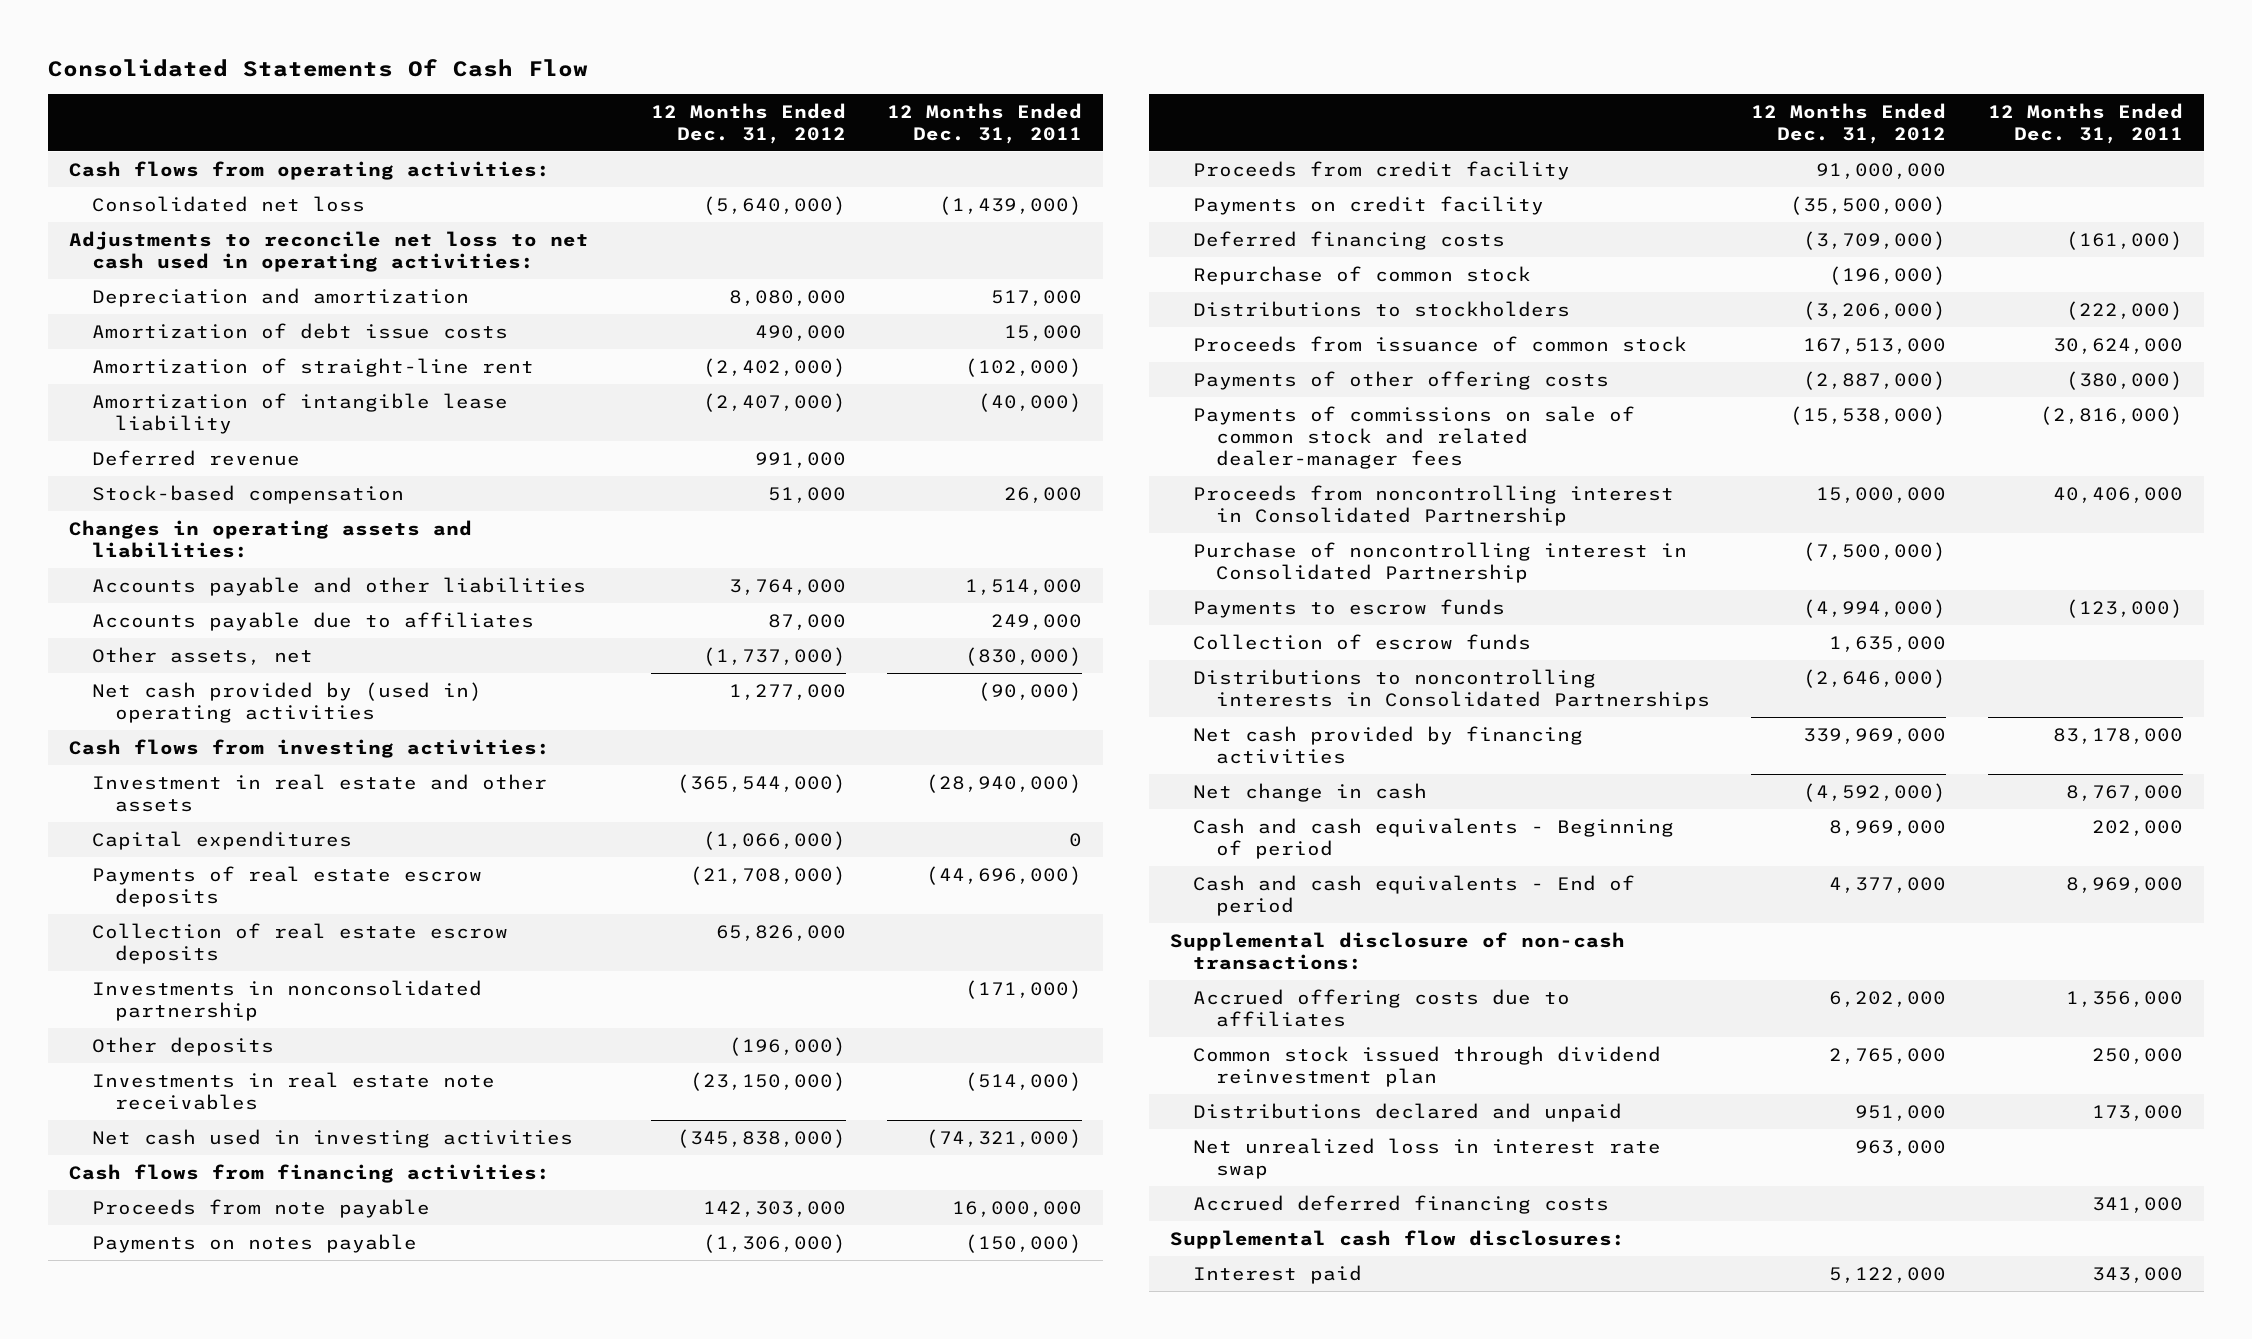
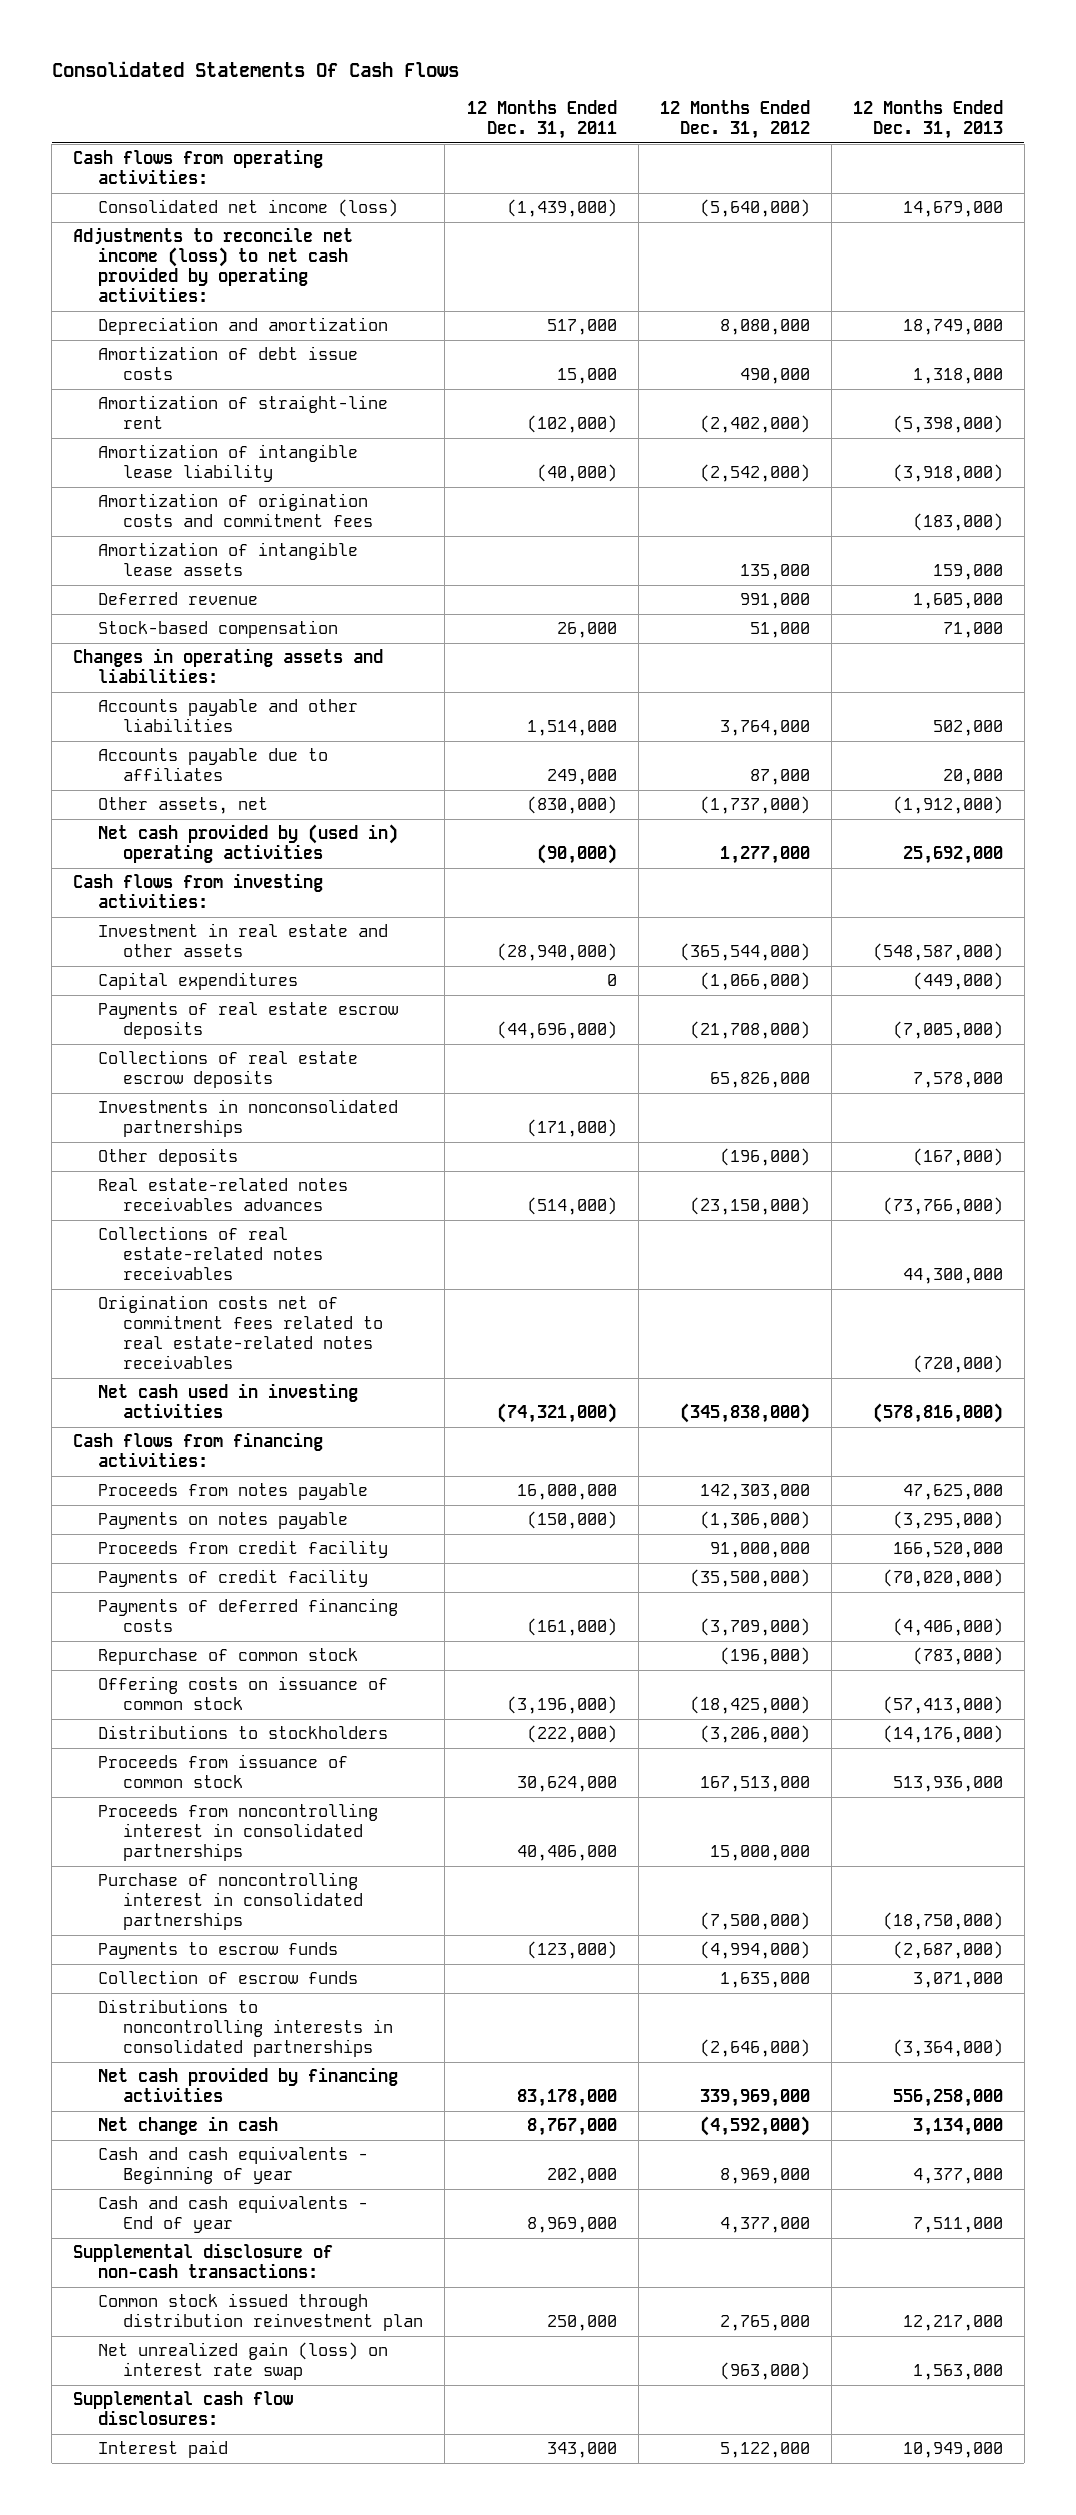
[47,58,588,77] Consolidated Statements Of Cash Flow -> [51,61,459,78] Consolidated Statements Of Cash Flows
none -> [852,99,1003,140] 12 Months Ended Dec. 31, 2013
[91,195,365,212] Consolidated net loss -> [98,199,399,218] Consolidated net income (loss)
[68,230,589,272] Adjustments to reconcile net loss to net cash used in operating activities: -> [73,227,354,303] Adjustments to reconcile net income (loss) to net cash provided by operating activities:
[702,392,846,412] (2,407,000) -> [699,464,810,483] (2,542,000)
none -> [98,493,374,528] Amortization of origination costs and commitment fees
none -> [98,542,359,577] Amortization of intangible lease assets
[91,922,508,964] Collection of real estate escrow deposits -> [98,1050,359,1089] Collections of real estate escrow deposits
[91,979,482,1021] Investments in nonconsolidated partnership -> [98,1099,399,1138] Investments in nonconsolidated partnerships
[91,1071,495,1110] Investments in real estate note receivables -> [98,1178,349,1212] Real estate-related notes receivables advances
none -> [98,1226,324,1281] Collections of real estate-related notes receivables
none -> [98,1295,384,1370] Origination costs net of commitment fees related to real estate-related notes receivables
[91,1198,430,1218] Proceeds from note payable -> [98,1483,369,1501] Proceeds from notes payable
[1192,195,1544,215] Payments on credit facility -> [98,1569,369,1588] Payments of credit facility
[1192,230,1505,250] Deferred financing costs -> [98,1598,399,1633] Payments of deferred financing costs
none -> [98,1676,389,1711] Offering costs on issuance of common stock
[1192,370,1609,390] Payments of other offering costs -> none
[1192,405,1635,469] Payments of commissions on sale of common stock and related dealer-manager fees -> none
[1192,484,1674,526] Proceeds from noncontrolling interest in Consolidated Partnership -> [98,1803,379,1862] Proceeds from noncontrolling interest in consolidated partnerships
[1192,541,1687,583] Purchase of noncontrolling interest in Consolidated Partnership -> [98,1872,364,1931] Purchase of noncontrolling interest in consolidated partnerships
[1192,668,1710,710] Distributions to noncontrolling interests in Consolidated Partnerships -> [98,1999,394,2058] Distributions to noncontrolling interests in consolidated partnerships
[1192,817,1674,859] Cash and cash equivalents - Beginning of period -> [98,2146,369,2185] Cash and cash equivalents - Beginning of year
[1192,874,1635,916] Cash and cash equivalents - End of period -> [98,2195,369,2234] Cash and cash equivalents - End of year
[1192,988,1570,1027] Accrued offering costs due to affiliates -> none
[1192,1102,1622,1122] Distributions declared and unpaid -> none
[1192,1194,1609,1214] Accrued deferred financing costs -> none
[1192,1045,1661,1087] Common stock issued through dividend reinvestment plan -> [98,2293,424,2332] Common stock issued through distribution reinvestment plan
[1192,1137,1661,1179] Net unrealized loss in interest rate swap -> [98,2342,389,2381] Net unrealized gain (loss) on interest rate swap
[1855,1139,1947,1156] 963,000 -> [719,2362,810,2381] (963,000)

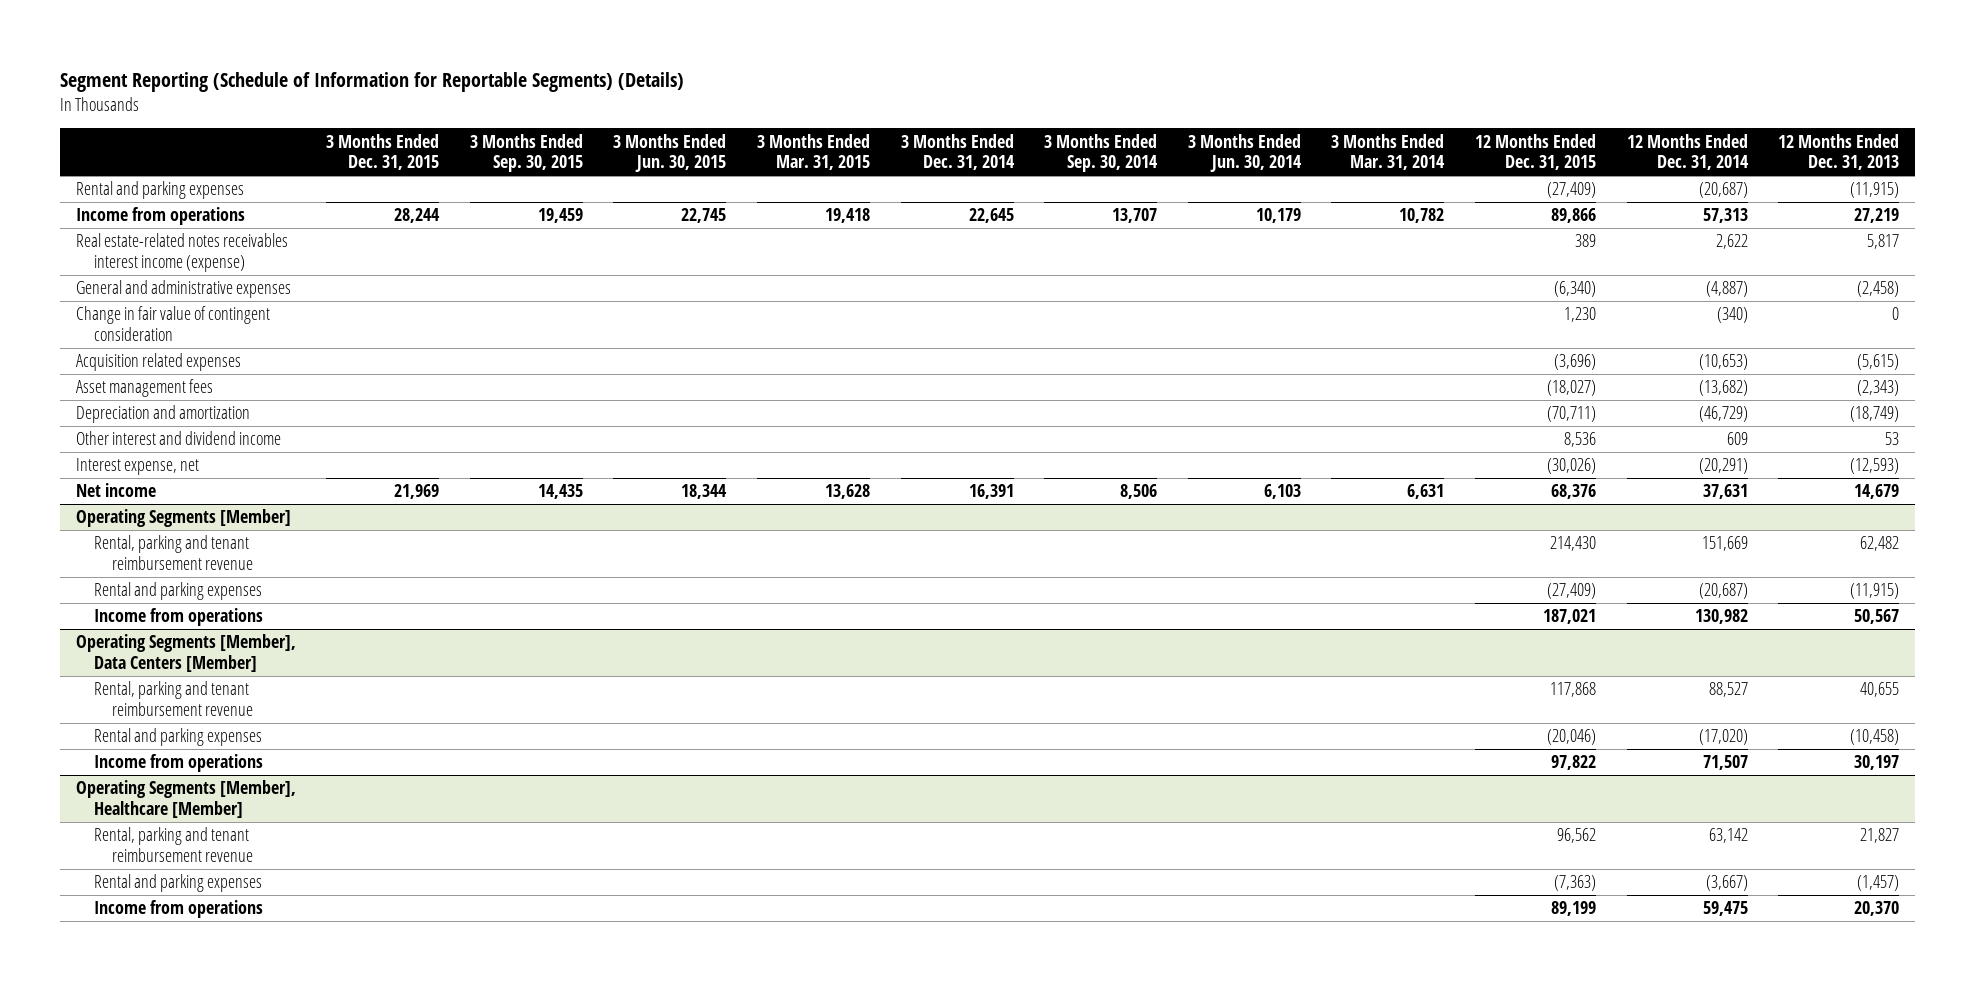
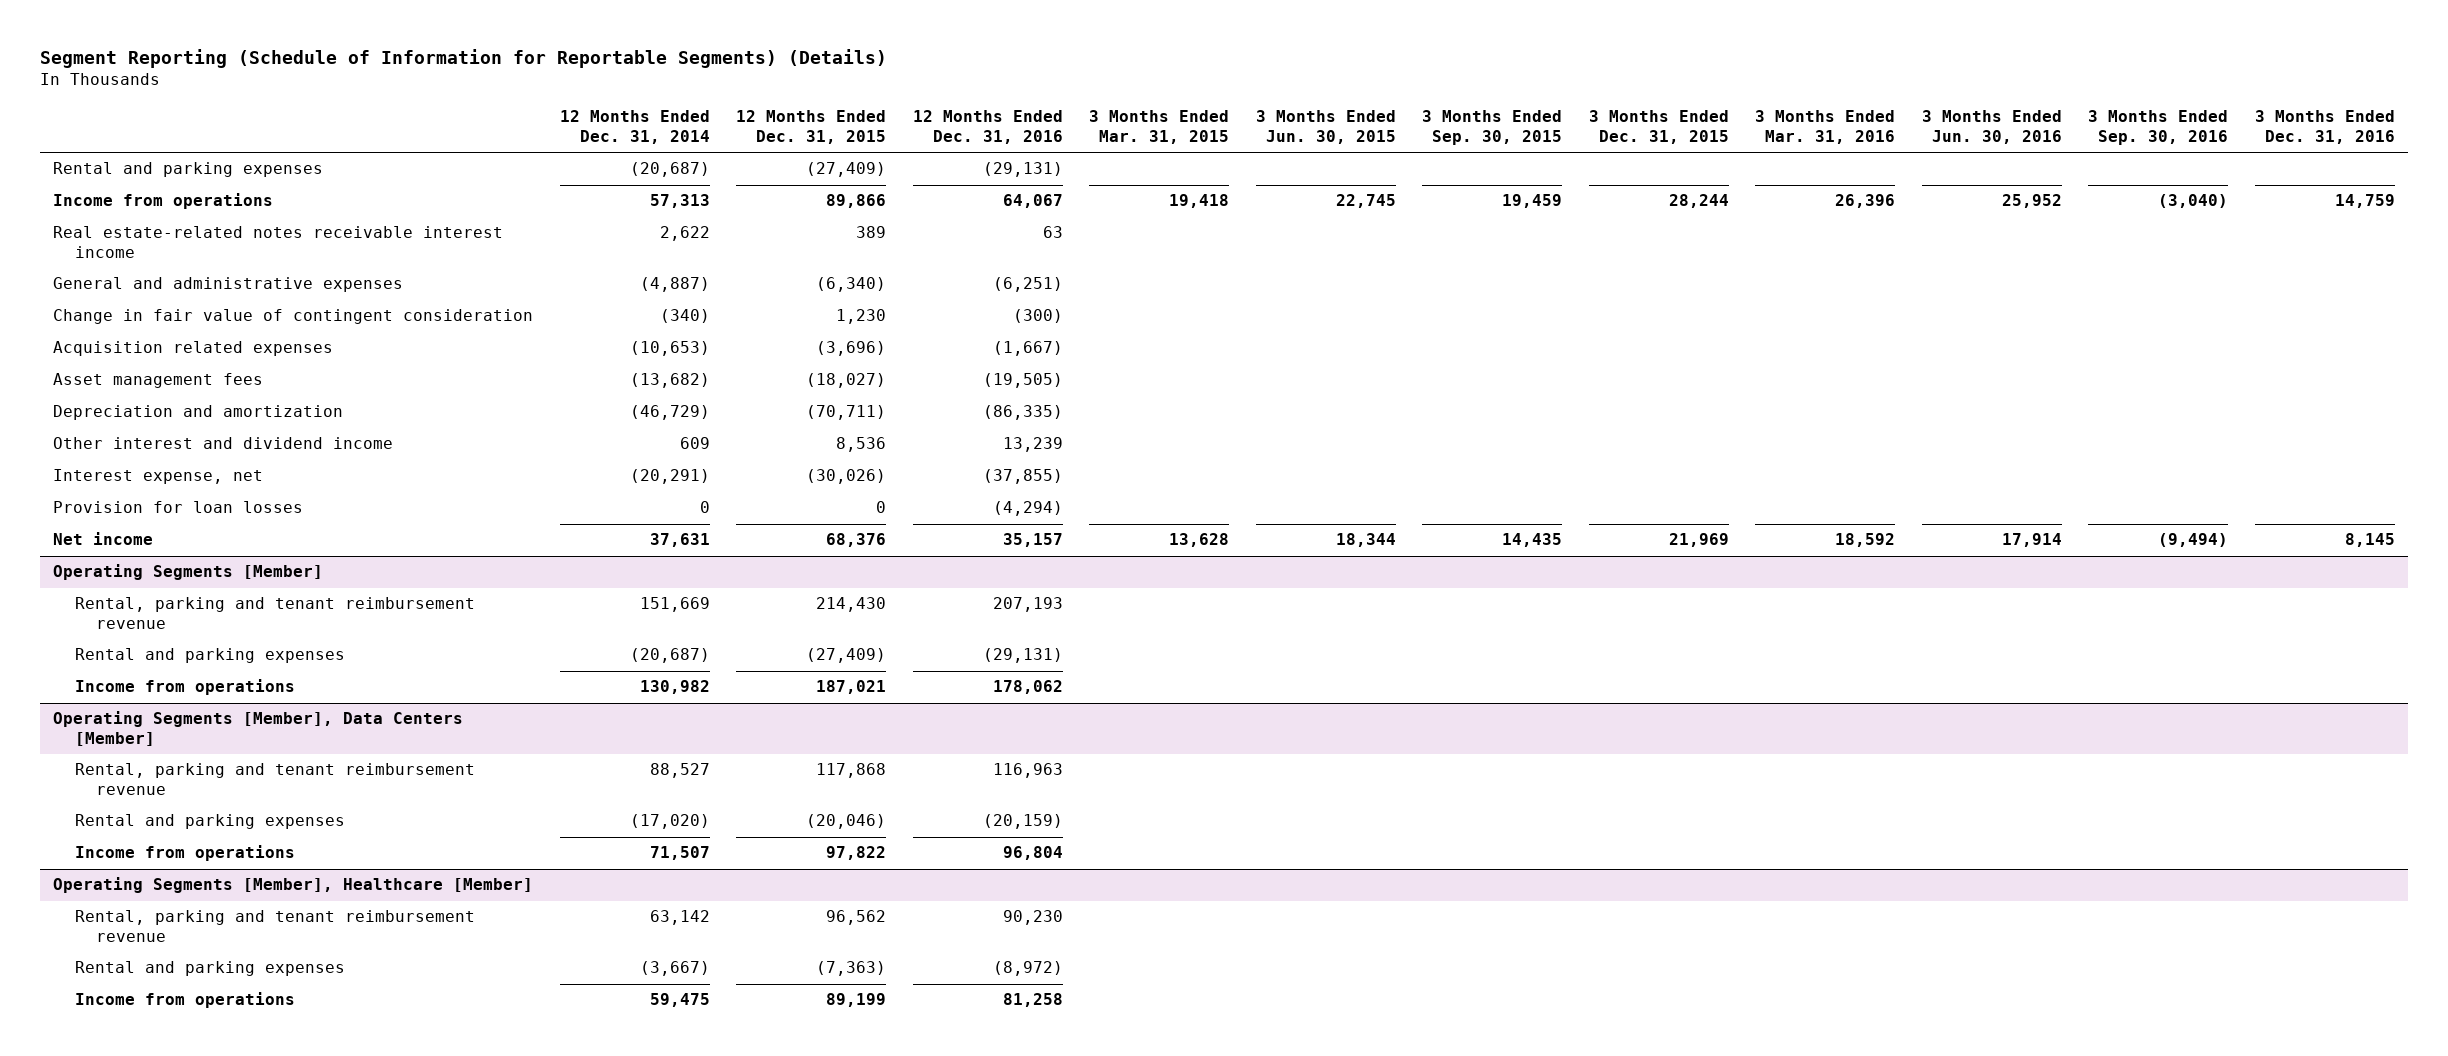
[900,133,1015,171] 3 Months Ended Dec. 31, 2014 -> none
[1044,133,1159,173] 3 Months Ended Sep. 30, 2014 -> none
[1187,133,1302,173] 3 Months Ended Jun. 30, 2014 -> none
[1331,133,1446,171] 3 Months Ended Mar. 31, 2014 -> none
[1778,133,1900,171] 12 Months Ended Dec. 31, 2013 -> none
none -> [912,110,1063,145] 12 Months Ended Dec. 31, 2016
none -> [1755,110,1896,145] 3 Months Ended Mar. 31, 2016
none -> [1921,110,2062,145] 3 Months Ended Jun. 30, 2016
none -> [2088,110,2229,146] 3 Months Ended Sep. 30, 2016
none -> [2254,110,2395,145] 3 Months Ended Dec. 31, 2016
[75,233,288,273] Real estate-related notes receivables interest income (expense) -> [53,226,504,259] Real estate-related notes receivable interest income
none -> [53,501,304,514] Provision for loan losses

